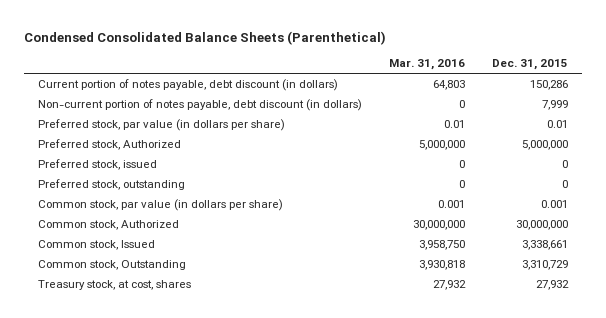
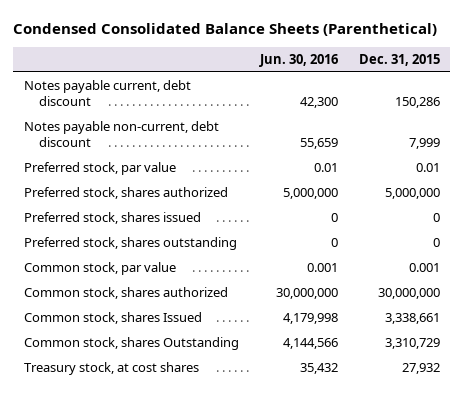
[389,59,466,71] Mar. 31, 2016 -> none
none -> [258,53,338,67] Jun. 30, 2016
[37,79,338,92] Current portion of notes payable, debt discount (in dollars) -> [23,80,191,107] Notes payable current, debt discount
[37,99,362,112] Non-current portion of notes payable, debt discount (in dollars) -> [23,121,219,148] Notes payable non-current, debt discount
[37,119,285,132] Preferred stock, par value (in dollars per share) -> [23,162,176,176] Preferred stock, par value
[37,139,181,151] Preferred stock, Authorized -> [23,187,228,200] Preferred stock, shares authorized
[37,159,157,171] Preferred stock, issued -> [23,212,201,225] Preferred stock, shares issued
[37,179,185,191] Preferred stock, outstanding -> [23,237,237,251] Preferred stock, shares outstanding
[37,199,283,212] Common stock, par value (in dollars per share) -> [23,262,176,276] Common stock, par value
[37,220,179,231] Common stock, Authorized -> [23,287,228,300] Common stock, shares authorized
[37,240,155,251] Common stock, Issued -> [23,312,202,325] Common stock, shares Issued
[37,260,186,271] Common stock, Outstanding -> [23,337,239,351] Common stock, shares Outstanding
[37,280,191,291] Treasury stock, at cost, shares -> [23,362,199,376] Treasury stock, at cost shares

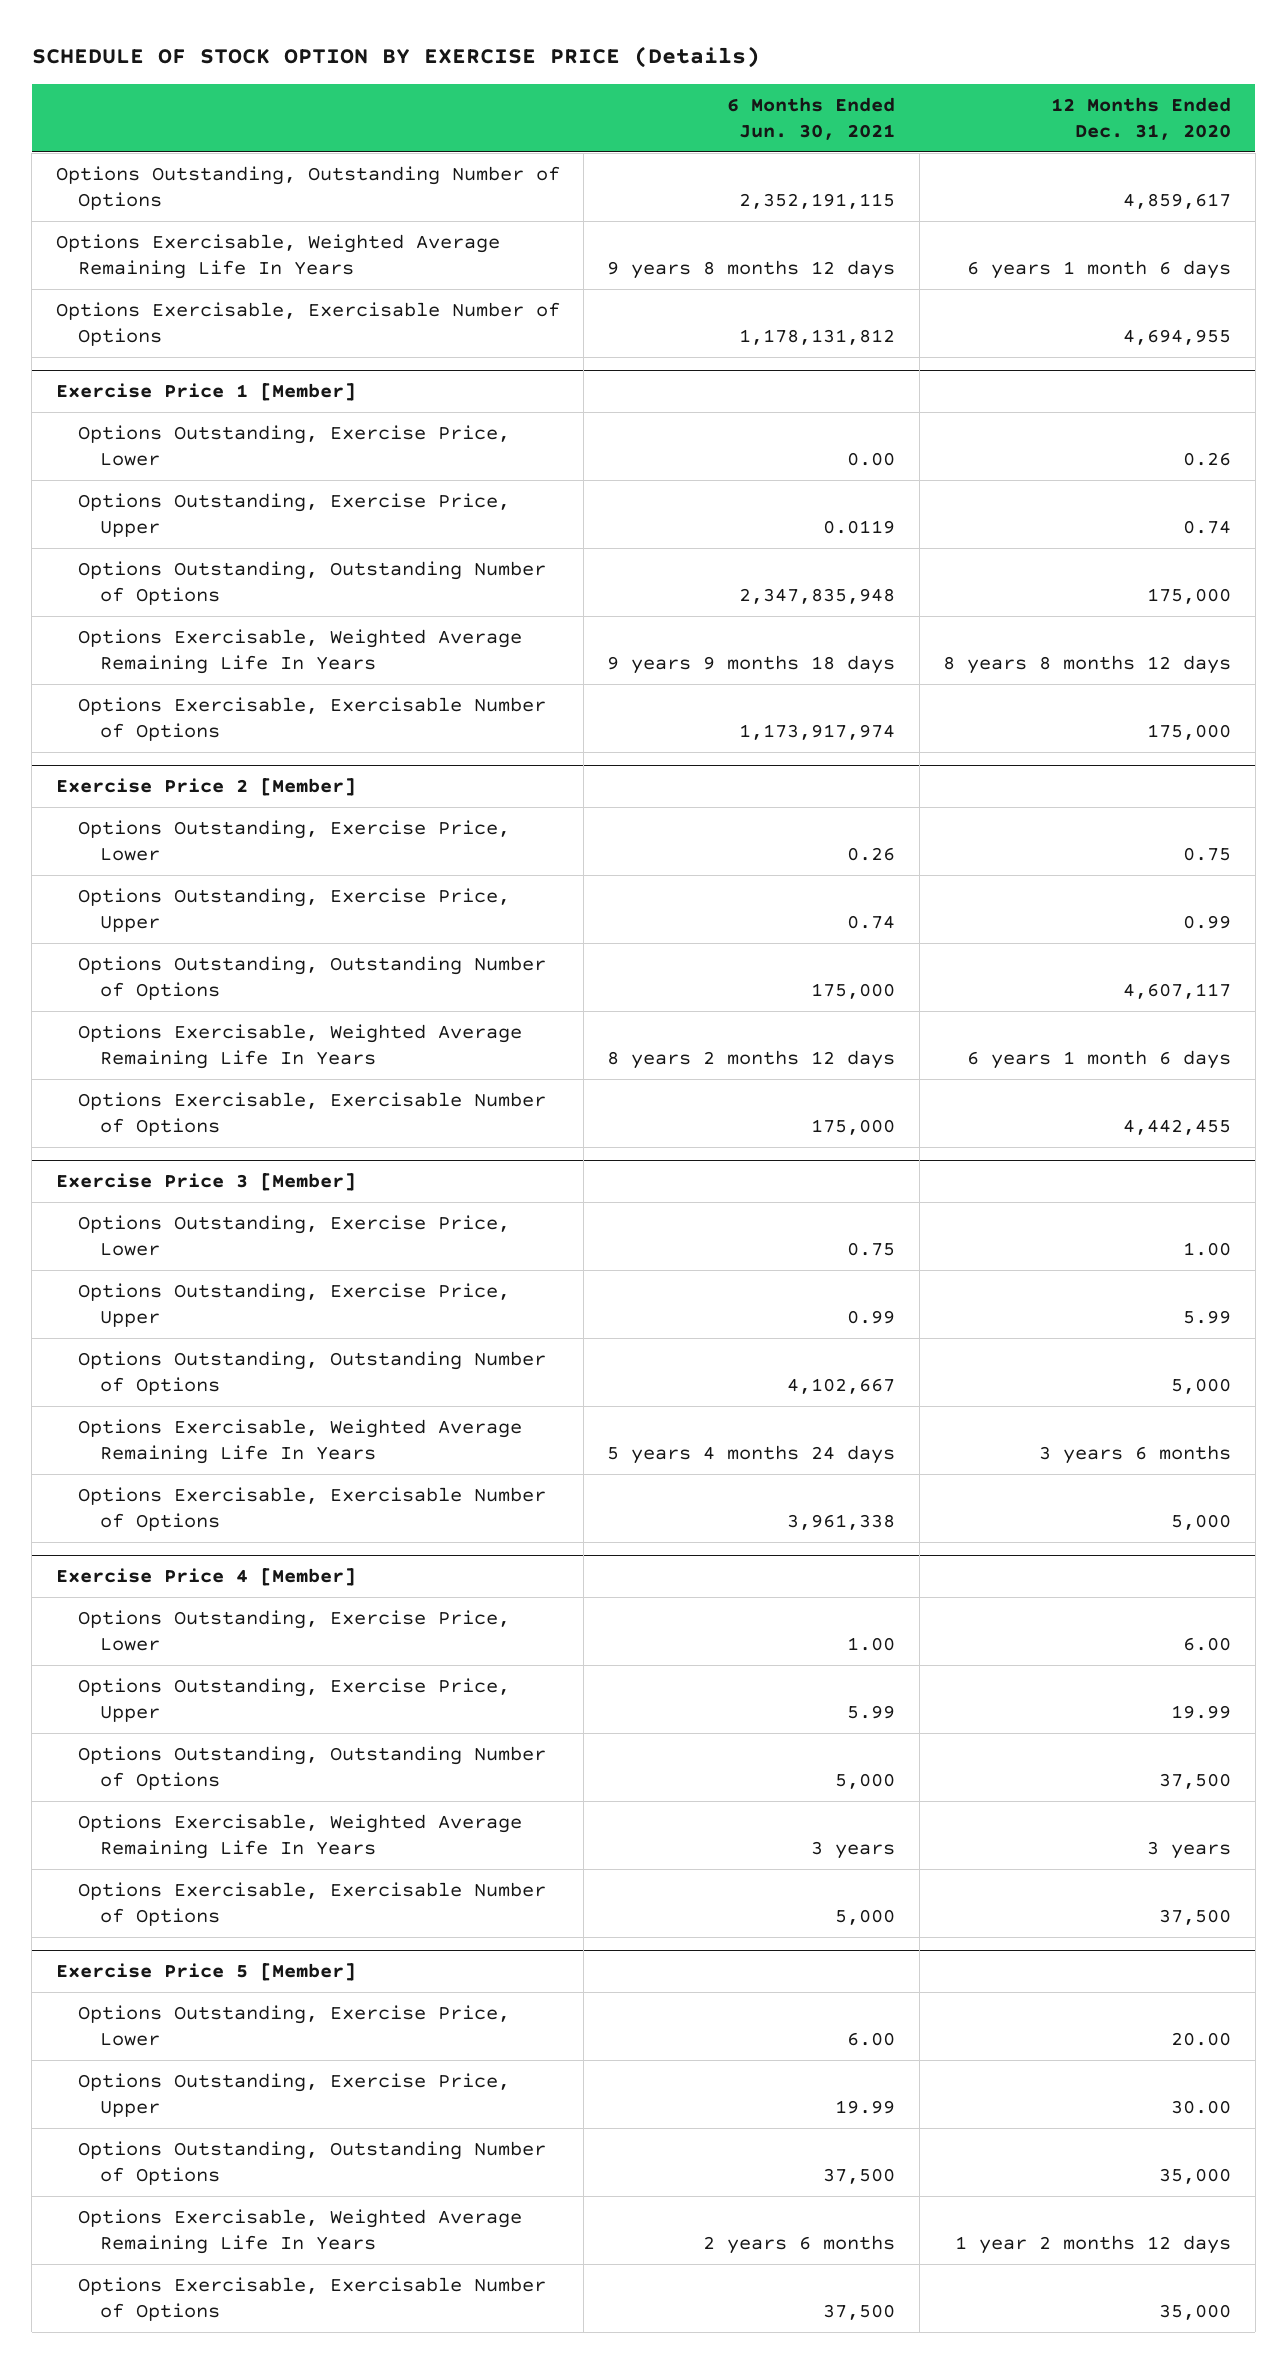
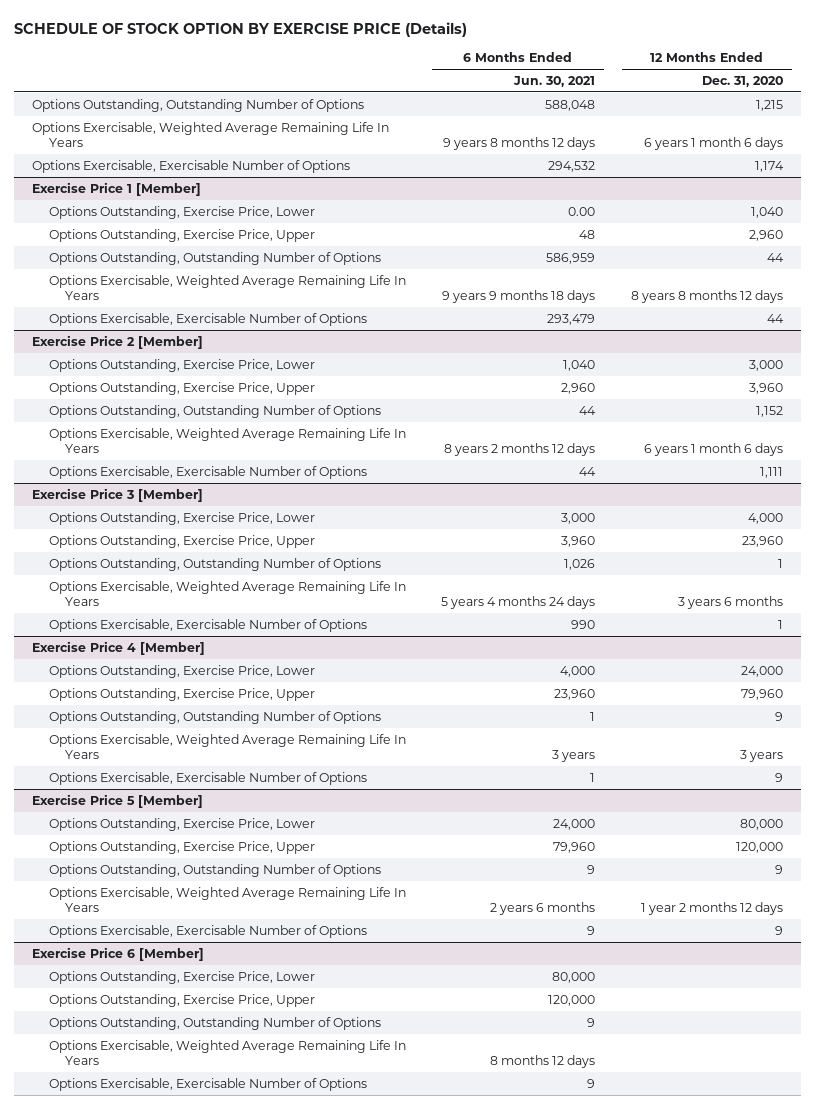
[739,193,896,210] 2,352,191,115 -> [545,99,596,111] 588,048
[1123,193,1232,210] 4,859,617 -> [756,99,784,111] 1,215
[739,329,896,346] 1,178,131,812 -> [548,160,596,172] 294,532
[1123,329,1232,346] 4,694,955 -> [755,160,785,172] 1,174
[1183,452,1232,467] 0.26 -> [751,206,784,218] 1,040
[823,520,896,535] 0.0119 -> [579,229,596,239] 48
[1183,520,1232,535] 0.74 -> [749,229,784,241] 2,960
[739,588,896,605] 2,347,835,948 -> [546,252,596,264] 586,959
[1147,588,1232,605] 175,000 -> [767,252,785,262] 44
[739,724,896,741] 1,173,917,974 -> [547,313,596,325] 293,479
[1147,724,1232,741] 175,000 -> [767,313,785,323] 44
[847,847,896,862] 0.26 -> [563,359,596,371] 1,040
[1183,847,1232,862] 0.75 -> [749,359,784,371] 3,000
[847,915,896,930] 0.74 -> [561,382,596,394] 2,960
[1183,915,1232,930] 0.99 -> [749,382,784,394] 3,960
[811,983,896,1000] 175,000 -> [579,405,597,415] 44
[1123,983,1232,1000] 4,607,117 -> [756,405,784,417] 1,152
[811,1119,896,1136] 175,000 -> [579,466,597,476] 44
[1123,1119,1232,1136] 4,442,455 -> [760,466,784,478] 1,111
[847,1242,896,1257] 0.75 -> [561,512,596,524] 3,000
[1183,1242,1232,1257] 1.00 -> [748,512,784,524] 4,000
[847,1310,896,1325] 0.99 -> [561,535,596,547] 3,960
[1183,1310,1232,1325] 5.99 -> [742,535,784,547] 23,960
[787,1378,896,1395] 4,102,667 -> [564,558,596,570] 1,026
[1171,1378,1232,1395] 5,000 -> [778,558,784,568] 1
[787,1514,896,1531] 3,961,338 -> [571,619,596,629] 990
[1171,1514,1232,1531] 5,000 -> [778,619,784,629] 1
[847,1637,896,1652] 1.00 -> [560,665,596,677] 4,000
[1183,1637,1232,1652] 6.00 -> [741,665,784,677] 24,000
[847,1705,896,1720] 5.99 -> [554,688,596,700] 23,960
[1171,1705,1232,1720] 19.99 -> [741,688,784,700] 79,960
[835,1773,896,1790] 5,000 -> [590,711,596,721] 1
[1159,1773,1232,1790] 37,500 -> [775,711,784,721] 9
[835,1909,896,1926] 5,000 -> [590,772,596,782] 1
[1159,1909,1232,1926] 37,500 -> [775,772,784,782] 9
[847,2032,896,2047] 6.00 -> [553,818,596,830] 24,000
[1171,2032,1232,2047] 20.00 -> [740,818,784,830] 80,000
[835,2100,896,2115] 19.99 -> [553,841,596,853] 79,960
[1171,2100,1232,2115] 30.00 -> [736,841,784,853] 120,000
[823,2168,896,2185] 37,500 -> [587,864,596,874] 9
[1159,2168,1232,2185] 35,000 -> [775,864,784,874] 9
[823,2304,896,2321] 37,500 -> [587,925,596,935] 9
[1159,2304,1232,2321] 35,000 -> [775,925,784,935] 9
none -> [32,946,205,961] Exercise Price 6 [Member]
none -> [48,970,315,984] Options Outstanding, Exercise Price, Lower
none -> [48,993,315,1007] Options Outstanding, Exercise Price, Upper
none -> [48,1016,381,1030] Options Outstanding, Outstanding Number of Options
none -> [48,1039,406,1065] Options Exercisable, Weighted Average Remaining Life In Years
none -> [48,1077,367,1091] Options Exercisable, Exercisable Number of Options

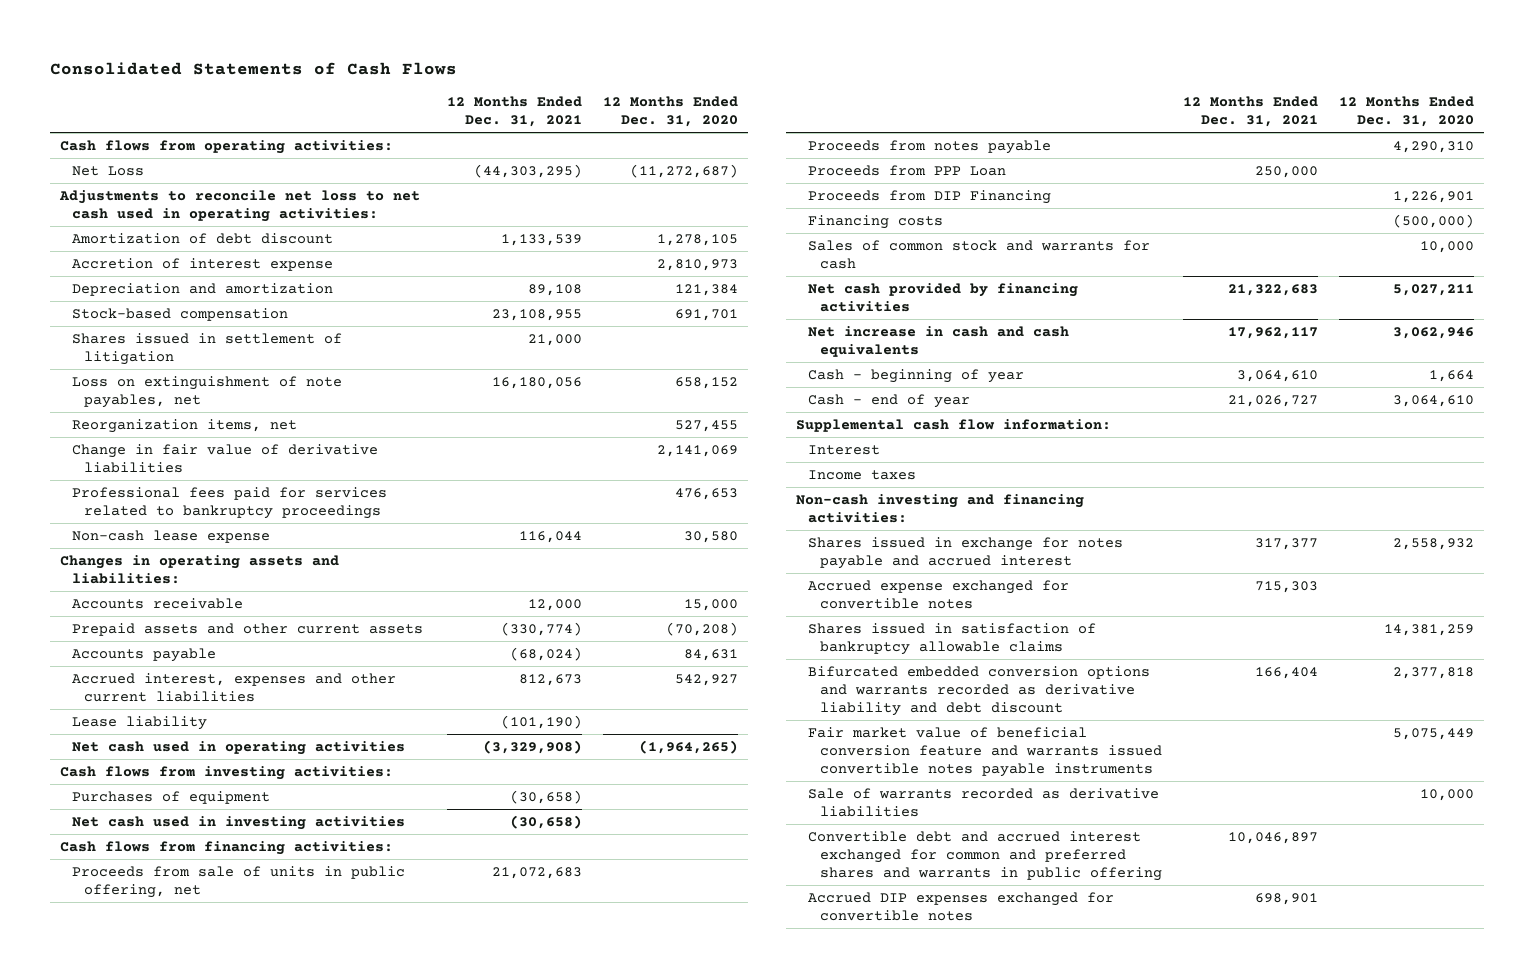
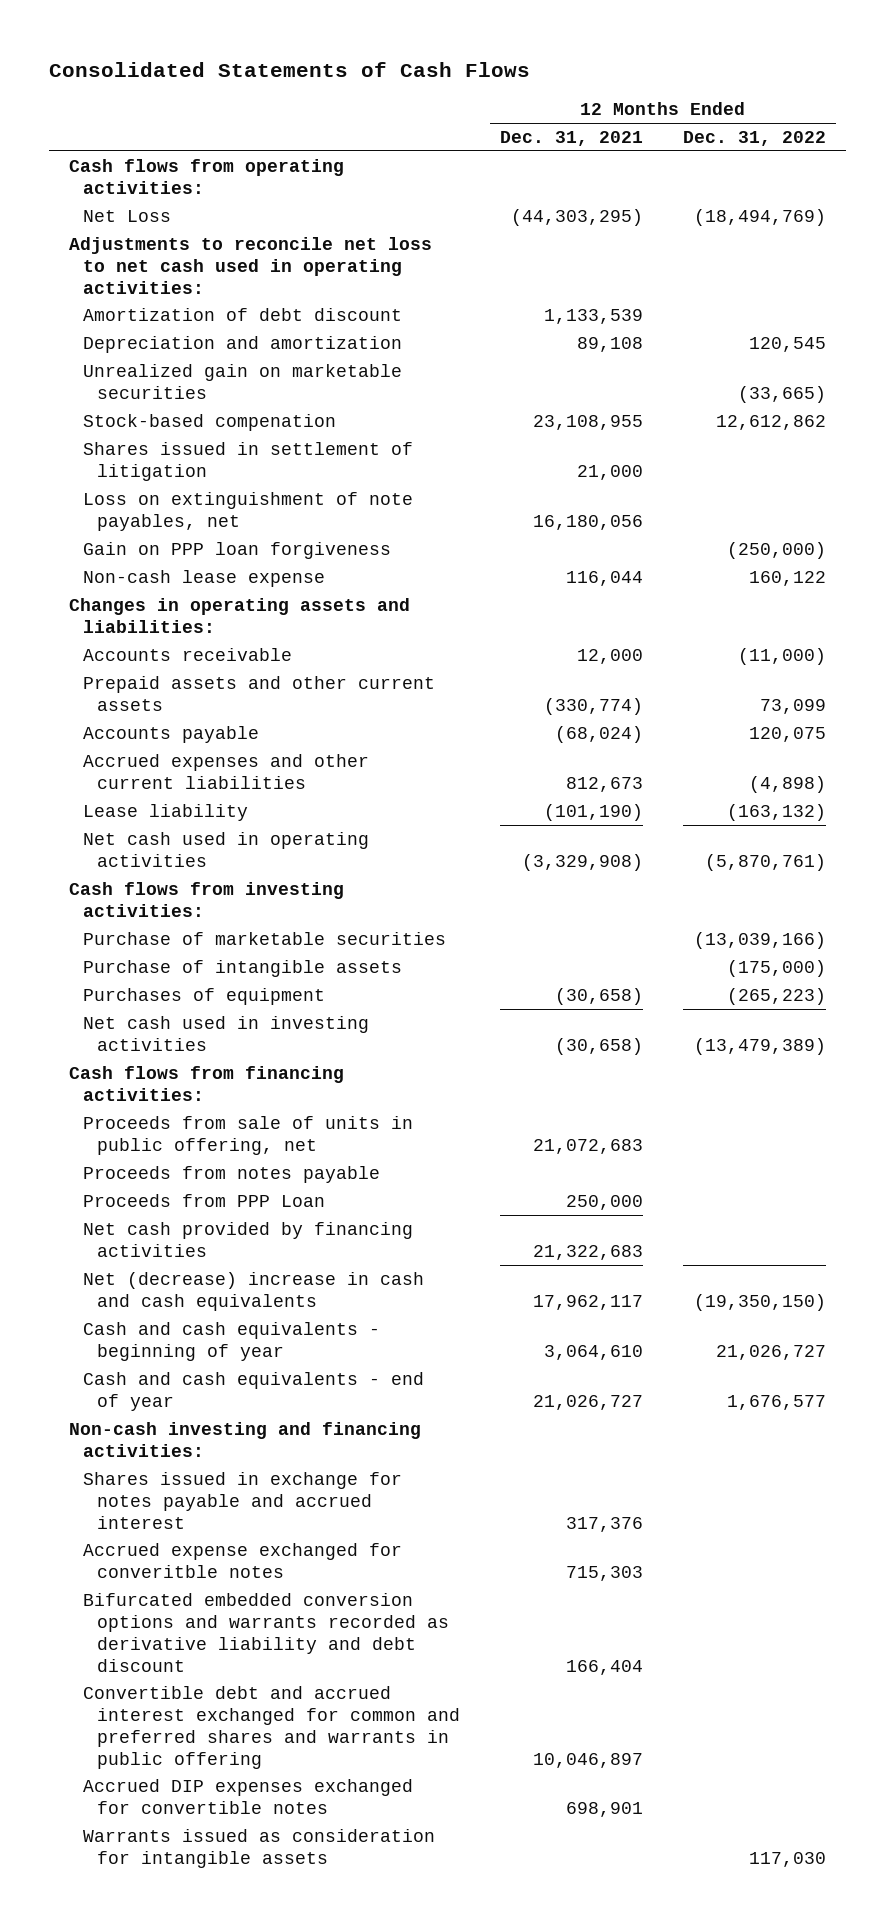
[602,95,738,127] 12 Months Ended Dec. 31, 2020 -> none
none -> [683,130,827,146] Dec. 31, 2022
[72,258,334,272] Accretion of interest expense -> none
none -> [83,363,403,399] Unrealized gain on marketable securities
[72,308,289,322] Stock-based compensation -> [83,413,337,431] Stock-based compenation
[72,419,298,434] Reorganization items, net -> none
[72,444,379,474] Change in fair value of derivative liabilities -> none
[72,487,388,520] Professional fees paid for services related to bankruptcy proceedings -> none
none -> [83,541,392,559] Gain on PPP loan forgiveness
[72,673,397,703] Accrued interest, expenses and other current liabilities -> [83,753,370,789] Accrued expenses and other current liabilities
none -> [83,931,447,945] Purchase of marketable securities
none -> [83,959,403,977] Purchase of intangible assets
[808,190,1052,205] Proceeds from DIP Financing -> none
[808,215,944,230] Financing costs -> none
[808,240,1151,270] Sales of common stock and warrants for cash -> none
[796,419,1112,433] Supplemental cash flow information: -> none
[808,445,881,456] Interest -> none
[808,470,917,481] Income taxes -> none
[808,326,1070,358] Net increase in cash and cash equivalents -> [83,1271,425,1311] Net (decrease) increase in cash and cash equivalents
[808,369,1025,384] Cash - beginning of year -> [83,1321,381,1361] Cash and cash equivalents - beginning of year
[808,394,971,409] Cash - end of year -> [83,1371,425,1411] Cash and cash equivalents - end of year
[808,623,1097,656] Shares issued in satisfaction of bankruptcy allowable claims -> none
[1254,538,1318,551] 317,377 -> [566,1516,644,1532] 317,376
[808,580,1070,610] Accrued expense exchanged for convertible notes -> [83,1542,403,1578] Accrued expense exchanged for converitble notes
[808,727,1162,777] Fair market value of beneficial conversion feature and warrants issued convertible notes payable instruments -> none
[808,788,1160,818] Sale of warrants recorded as derivative liabilities -> none
none -> [83,1828,436,1868] Warrants issued as consideration for intangible assets

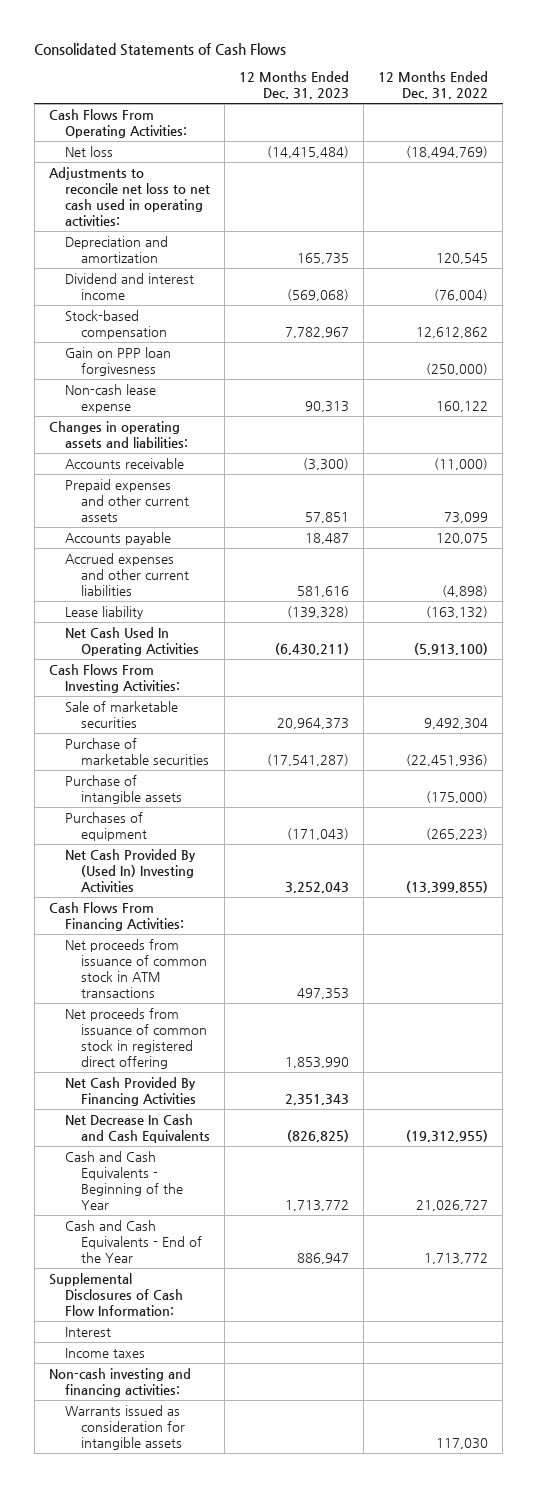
[500,130,644,146] Dec. 31, 2021 -> none
none -> [239,70,350,99] 12 Months Ended Dec. 31, 2023
[68,158,344,194] Cash flows from operating activities: -> [48,109,188,139] Cash Flows From Operating Activities:
[83,209,172,222] Net Loss -> [65,146,114,158] Net loss
[83,307,403,321] Amortization of debt discount -> none
[83,363,403,399] Unrealized gain on marketable securities -> none
[83,441,414,481] Shares issued in settlement of litigation -> none
[83,491,414,531] Loss on extinguishment of note payables, net -> none
none -> [65,273,195,301] Dividend and interest income
[83,413,337,431] Stock-based compenation -> [65,310,168,340] Stock-based compensation
[83,541,392,559] Gain on PPP loan forgiveness -> [65,347,172,377] Gain on PPP loan forgivesness
[83,675,436,711] Prepaid assets and other current assets -> [65,479,190,523] Prepaid expenses and other current assets
[83,831,370,867] Net cash used in operating activities -> [65,627,200,657] Net Cash Used In Operating Activities
[705,853,827,871] (5,870,761) -> [414,643,489,656] (5,913,100)
[68,881,344,917] Cash flows from investing activities: -> [48,664,181,694] Cash Flows From Investing Activities:
none -> [65,701,179,729] Sale of marketable securities
[694,931,827,949] (13,039,166) -> [406,754,489,767] (22,451,936)
[83,1165,381,1183] Proceeds from notes payable -> none
[83,1193,326,1207] Proceeds from PPP Loan -> none
[83,1015,370,1051] Net cash used in investing activities -> [65,849,197,893] Net Cash Provided By (Used In) Investing Activities
[694,1037,827,1055] (13,479,389) -> [406,881,489,894] (13,399,855)
[68,1065,344,1101] Cash flows from financing activities: -> [48,902,185,932] Cash Flows From Financing Activities:
[83,1115,414,1155] Proceeds from sale of units in public offering, net -> [65,939,208,999] Net proceeds from issuance of common stock in ATM transactions
none -> [65,1008,208,1070] Net proceeds from issuance of common stock in registered direct offering
[83,1221,414,1257] Net cash provided by financing activities -> [65,1077,197,1107] Net Cash Provided By Financing Activities
[83,1271,425,1311] Net (decrease) increase in cash and cash equivalents -> [65,1114,211,1144] Net Decrease In Cash and Cash Equivalents
[694,1293,827,1311] (19,350,150) -> [406,1130,489,1143] (19,312,955)
[83,1321,381,1361] Cash and cash equivalents - beginning of year -> [65,1151,184,1211] Cash and Cash Equivalents - Beginning of the Year
[83,1371,425,1411] Cash and cash equivalents - end of year -> [65,1220,203,1264] Cash and Cash Equivalents - End of the Year
[727,1394,827,1410] 1,676,577 -> [424,1253,489,1265] 1,713,772
none -> [48,1273,184,1317] Supplemental Disclosures of Cash Flow Information:
none -> [65,1327,112,1338] Interest
none -> [65,1348,146,1359] Income taxes
[83,1471,403,1529] Shares issued in exchange for notes payable and accrued interest -> none
[83,1542,403,1578] Accrued expense exchanged for converitble notes -> none
[83,1592,450,1672] Bifurcated embedded conversion options and warrants recorded as derivative liability and debt discount -> none
[83,1685,461,1769] Convertible debt and accrued interest exchanged for common and preferred shares and warrants in public offering -> none
[83,1778,414,1814] Accrued DIP expenses exchanged for convertible notes -> none

